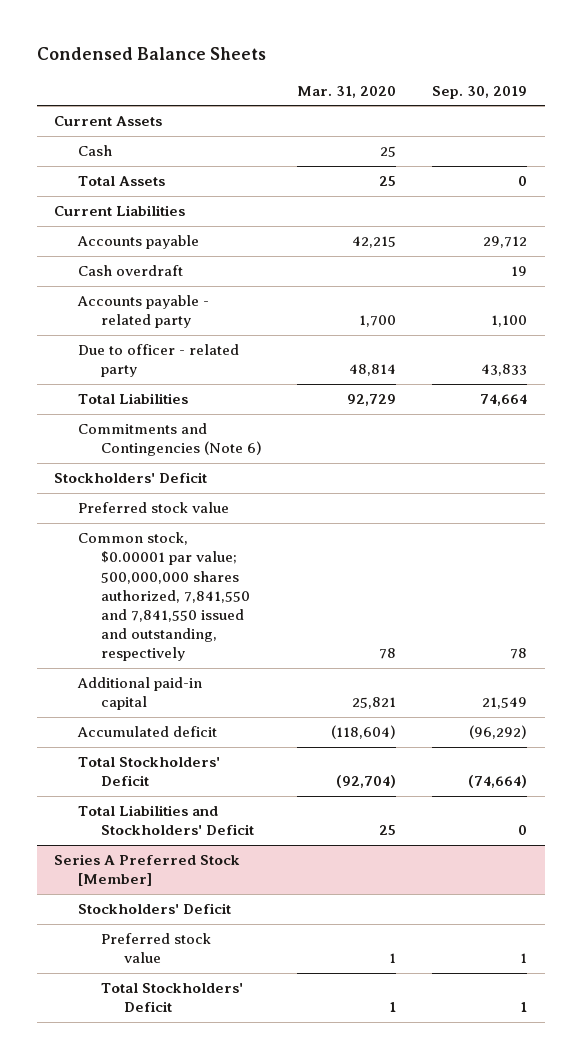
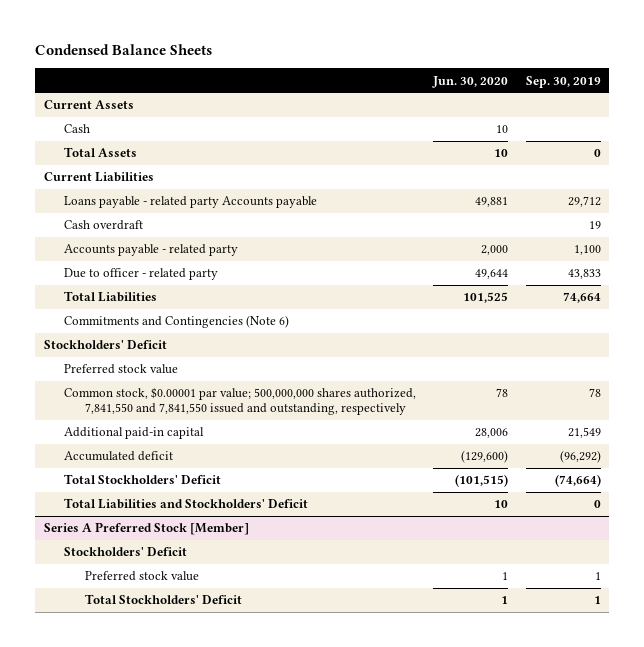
[297,85,397,98] Mar. 31, 2020 -> none
none -> [432,75,509,88] Jun. 30, 2020
[76,235,199,250] Accounts payable -> [64,196,318,209] Loans payable - related party Accounts payable

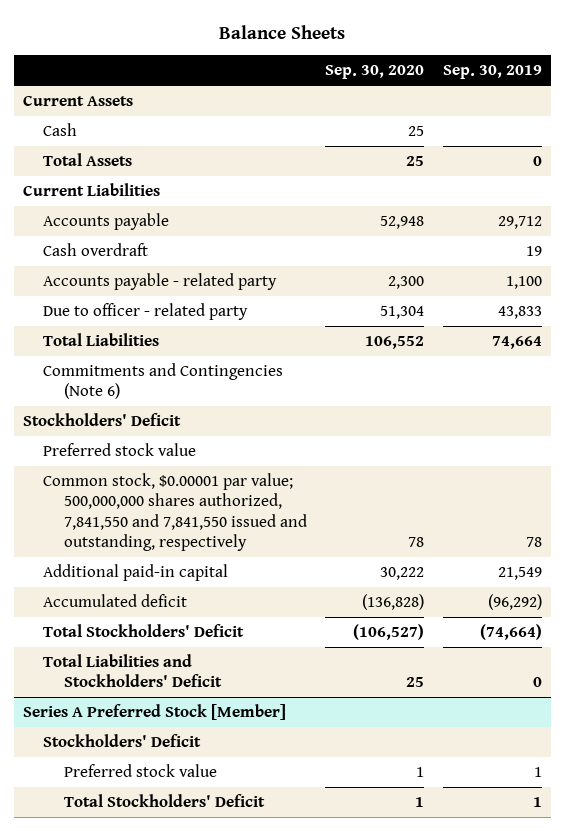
[35,44,213,56] Condensed Balance Sheets -> [219,24,346,39] Balance Sheets
[432,75,509,88] Jun. 30, 2020 -> none
none -> [325,65,425,80] Sep. 30, 2020
[64,196,318,209] Loans payable - related party Accounts payable -> [43,213,170,231] Accounts payable

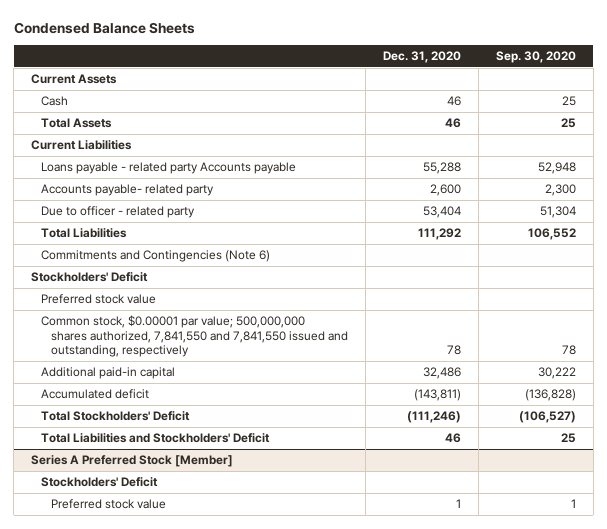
[219,24,346,39] Balance Sheets -> [13,21,195,34] Condensed Balance Sheets
[442,65,542,80] Sep. 30, 2019 -> none
none -> [382,50,461,63] Dec. 31, 2020
[43,243,149,257] Cash overdraft -> none
[43,213,170,231] Accounts payable -> [41,162,297,175] Loans payable - related party Accounts payable
[43,273,278,291] Accounts payable - related party -> [41,184,215,197] Accounts payable- related party
[64,794,266,808] Total Stockholders' Deficit -> none

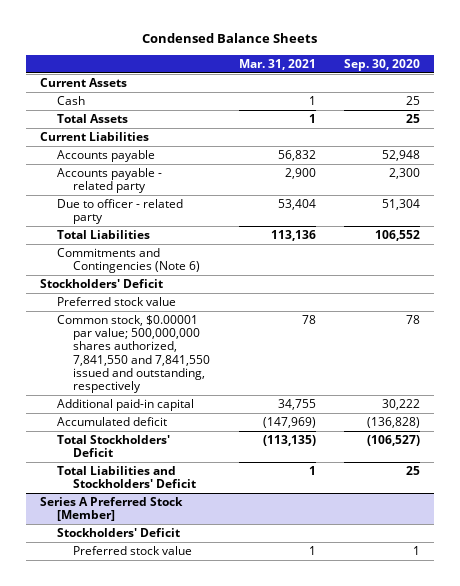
[382,50,461,63] Dec. 31, 2020 -> none
none -> [238,58,316,70] Mar. 31, 2021
[41,162,297,175] Loans payable - related party Accounts payable -> [56,149,155,162] Accounts payable
[41,184,215,197] Accounts payable- related party -> [56,167,162,194] Accounts payable - related party

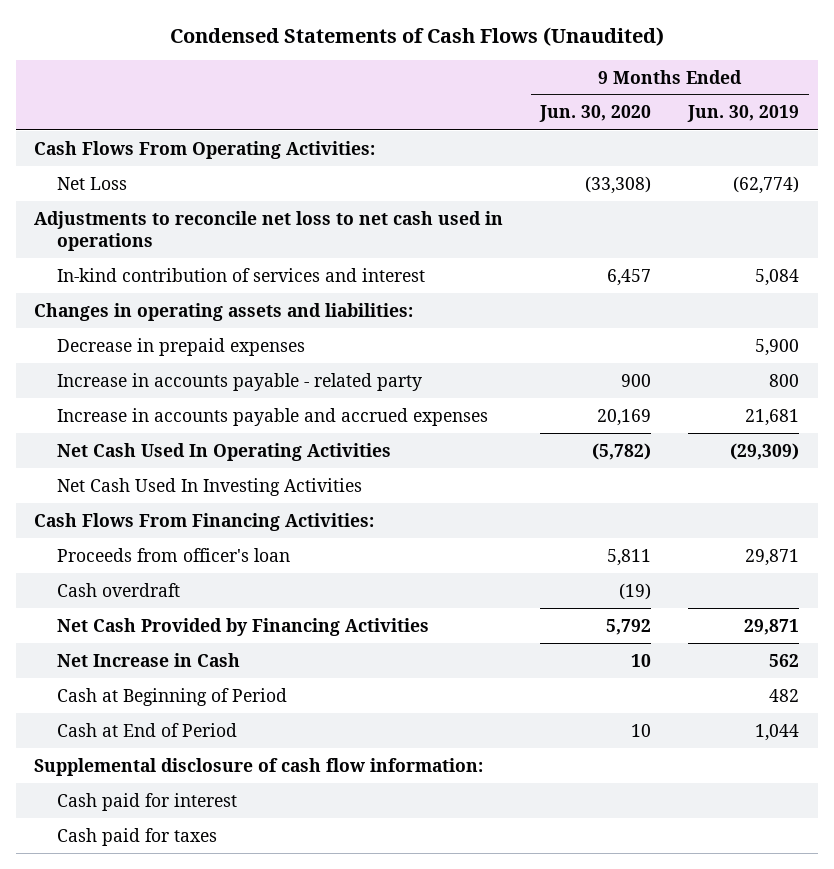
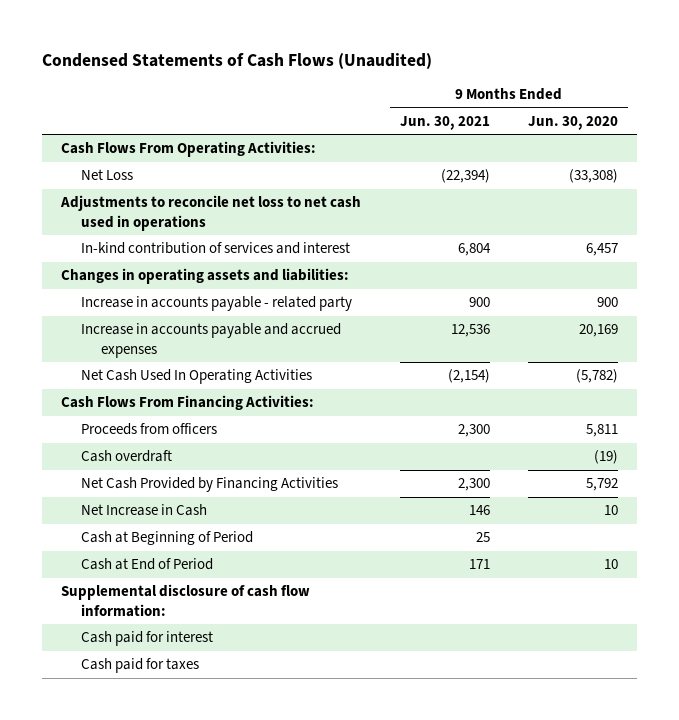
[687,105,800,123] Jun. 30, 2019 -> none
none -> [399,115,490,130] Jun. 30, 2021
[57,337,306,356] Decrease in prepaid expenses -> none
[57,477,363,496] Net Cash Used In Investing Activities -> none
[57,547,291,562] Proceeds from officer's loan -> [81,423,218,436] Proceeds from officers

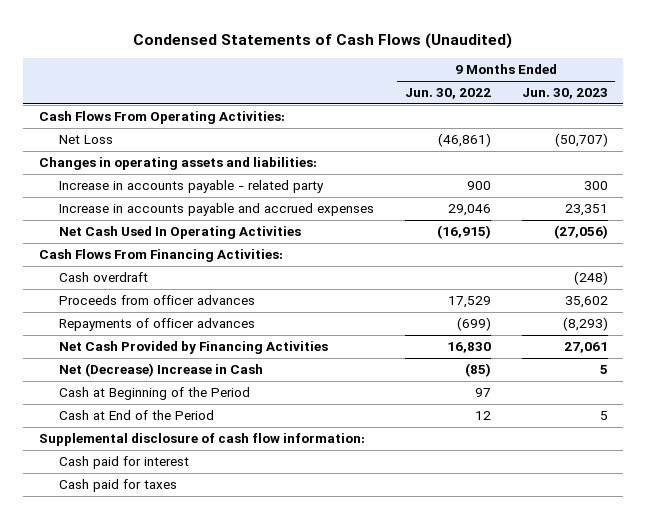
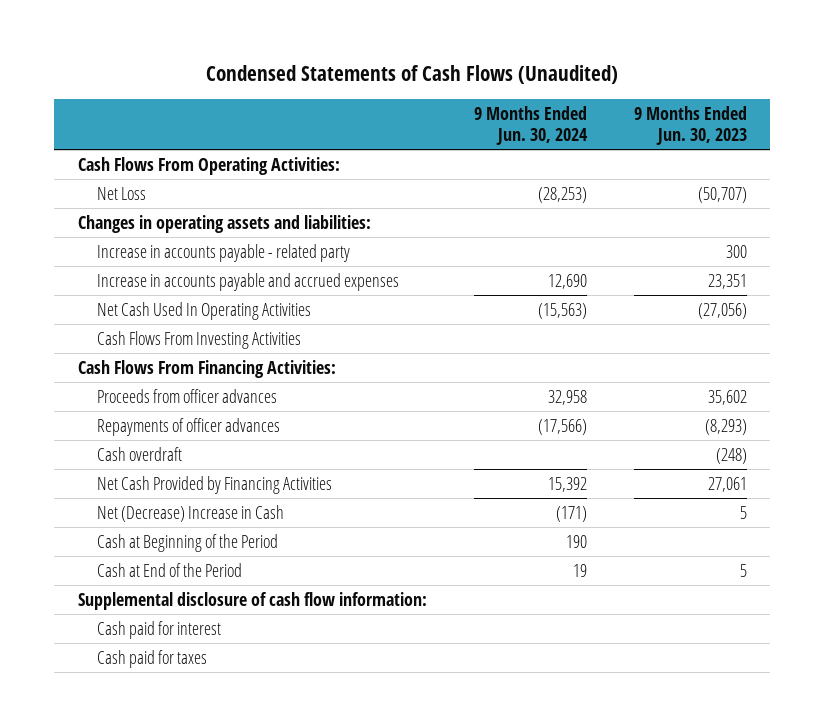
[404,88,491,100] Jun. 30, 2022 -> none
none -> [473,105,588,145] 9 Months Ended Jun. 30, 2024
none -> [96,330,301,349] Cash Flows From Investing Activities
[59,272,149,283] Cash overdraft -> [96,446,182,461] Cash overdraft

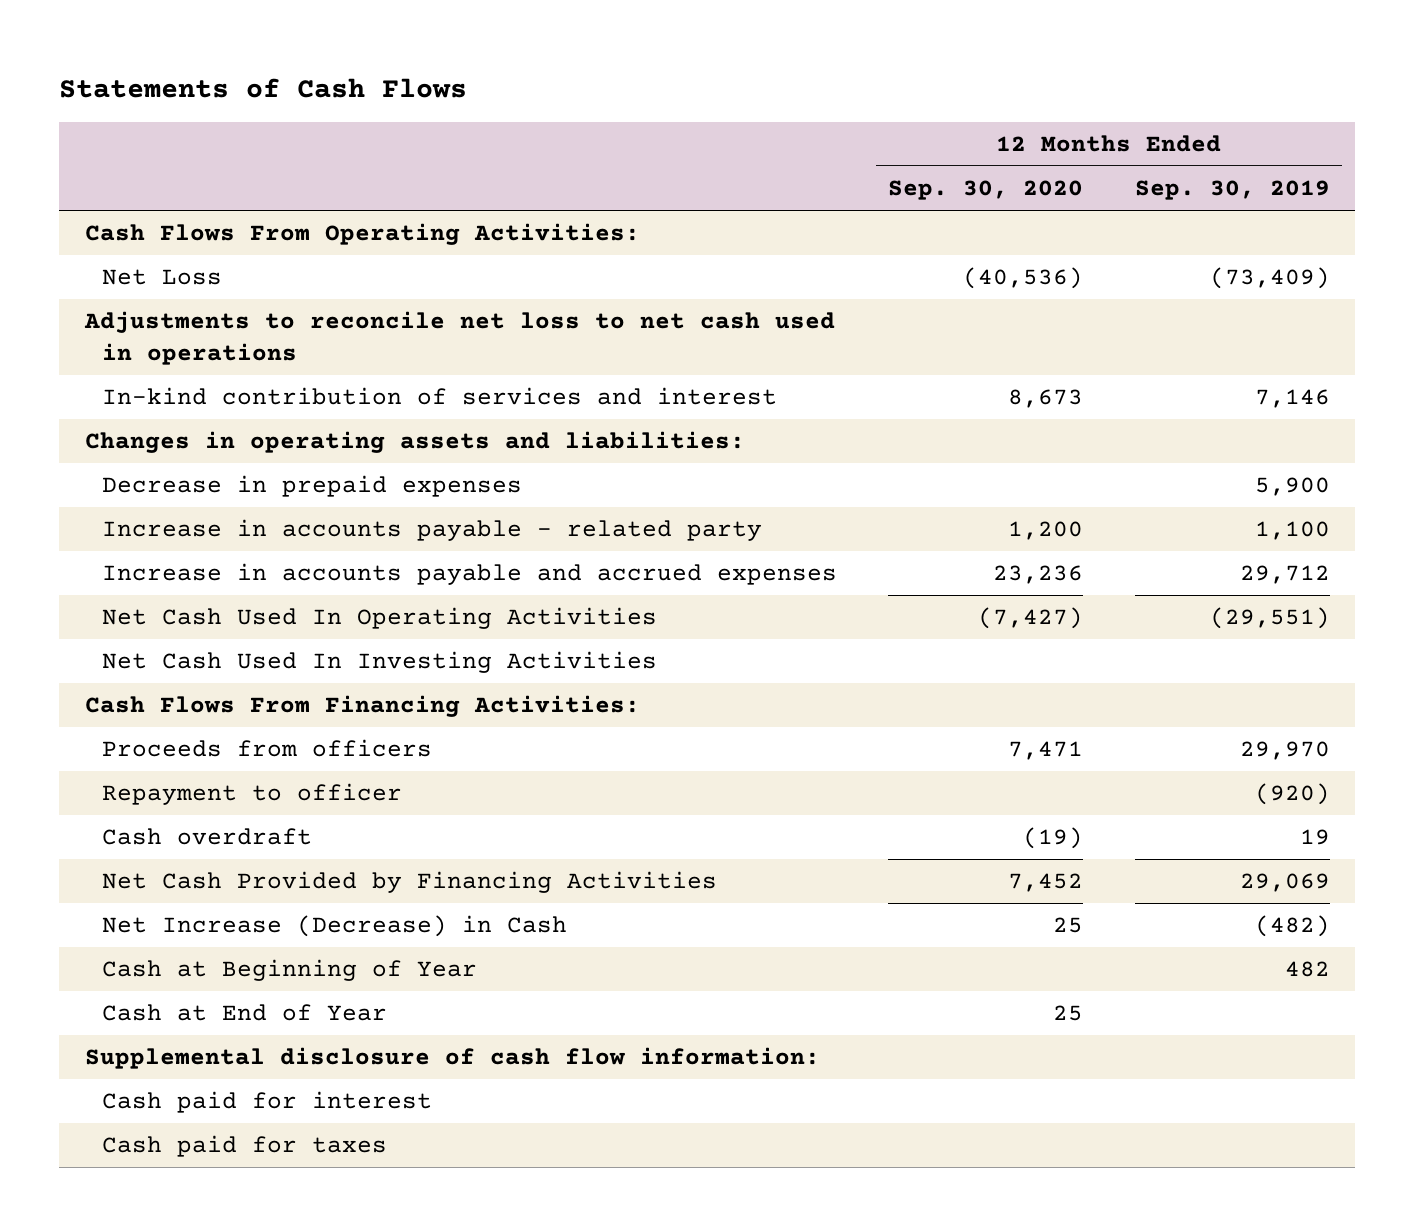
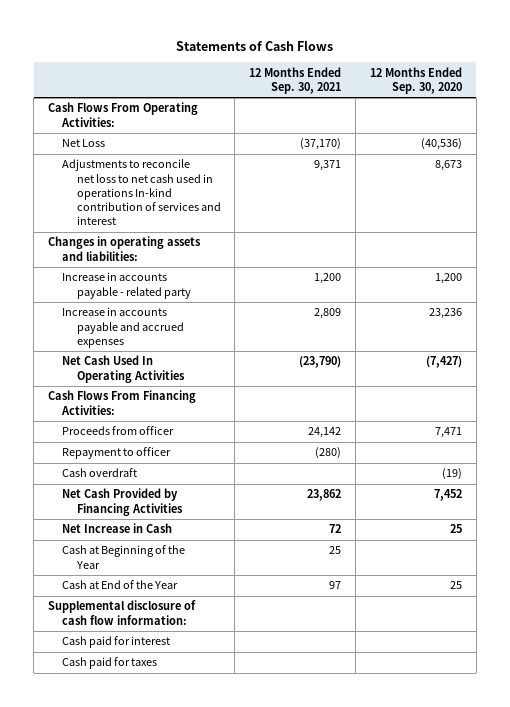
[1134,180,1330,201] Sep. 30, 2019 -> none
none -> [249,66,342,94] 12 Months Ended Sep. 30, 2021
[83,311,835,365] Adjustments to reconcile net loss to net cash used in operations -> none
[102,387,778,406] In-kind contribution of services and interest -> [62,159,221,226] Adjustments to reconcile net loss to net cash used in operations In-kind contribution of services and interest
[102,475,523,498] Decrease in prepaid expenses -> none
[102,651,658,674] Net Cash Used In Investing Activities -> none
[102,739,433,758] Proceeds from officers -> [62,426,175,436] Proceeds from officer
[102,915,568,938] Net Increase (Decrease) in Cash -> [62,523,173,534] Net Increase in Cash
[102,959,478,982] Cash at Beginning of Year -> [62,545,186,569] Cash at Beginning of the Year
[102,1004,388,1022] Cash at End of Year -> [62,580,179,590] Cash at End of the Year

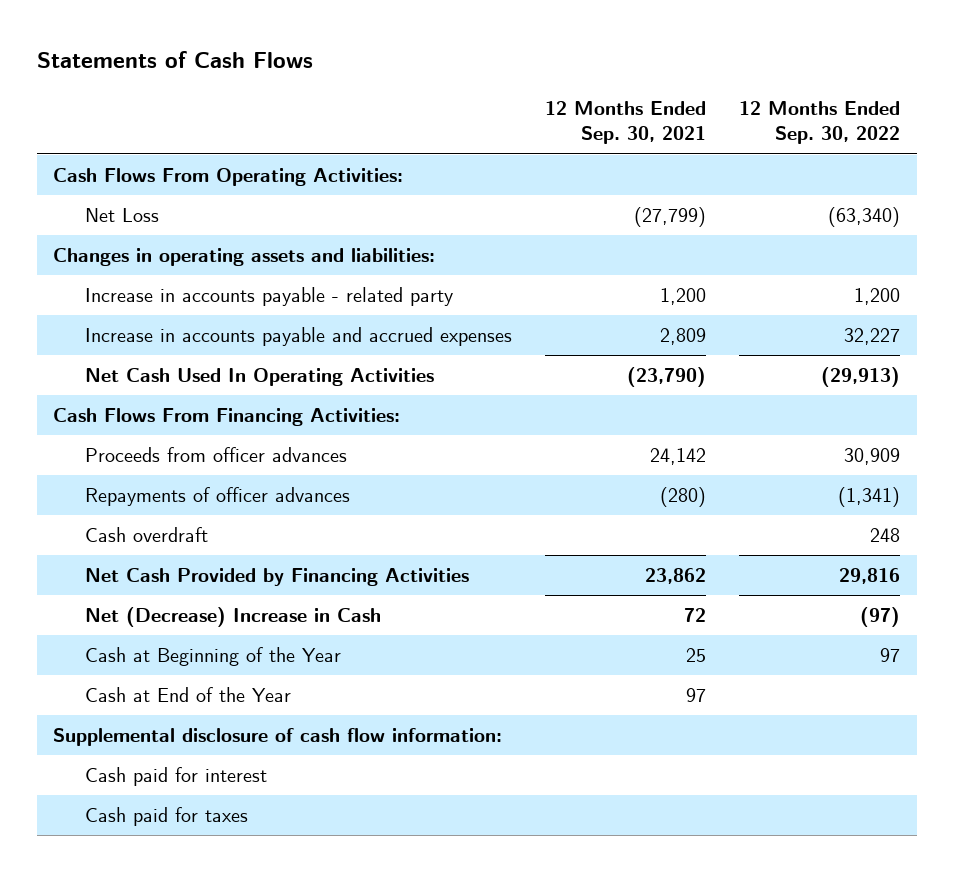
[369,66,462,94] 12 Months Ended Sep. 30, 2020 -> none
none -> [739,101,901,145] 12 Months Ended Sep. 30, 2022
[62,159,221,226] Adjustments to reconcile net loss to net cash used in operations In-kind contribution of services and interest -> none
[300,138,342,151] (37,170) -> [634,207,707,228] (27,799)
[62,426,175,436] Proceeds from officer -> [85,447,348,463] Proceeds from officer advances
[62,447,172,460] Repayment to officer -> [85,487,351,507] Repayments of officer advances
[62,523,173,534] Net Increase in Cash -> [85,607,382,628] Net (Decrease) Increase in Cash

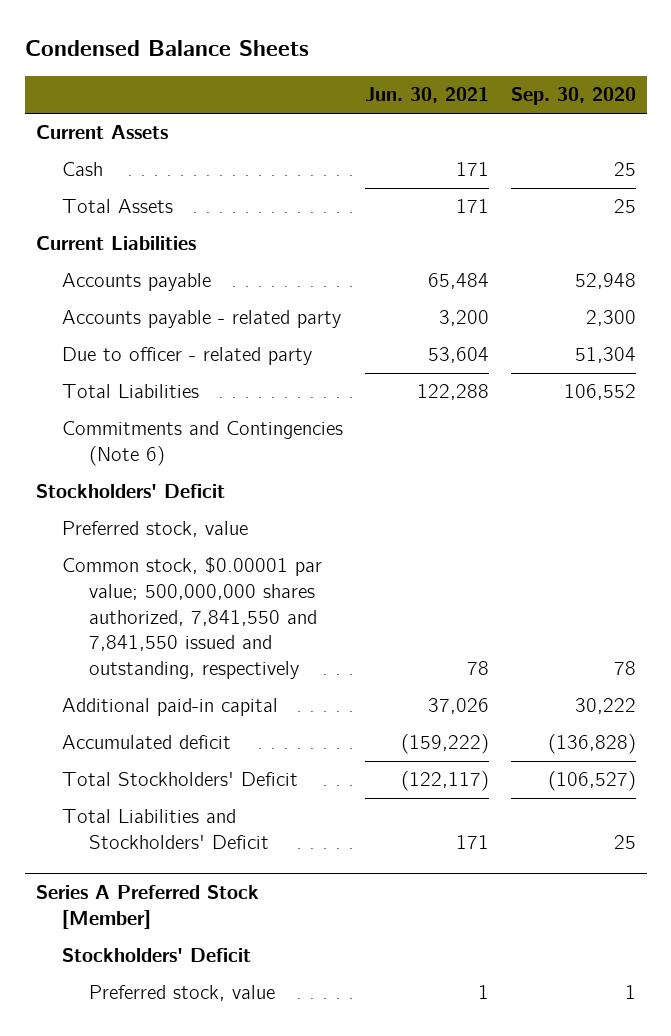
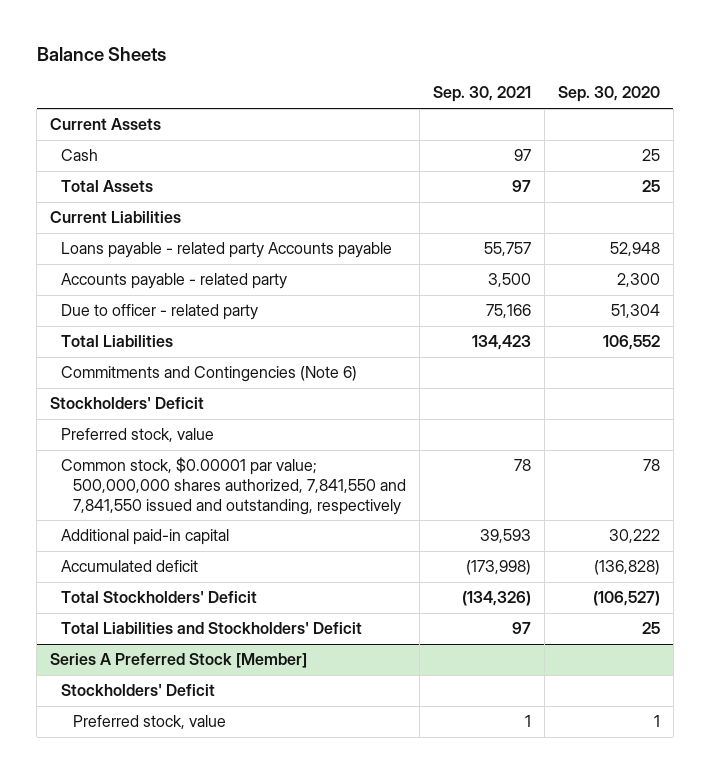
[24,39,309,56] Condensed Balance Sheets -> [36,47,166,62] Balance Sheets
[365,87,490,104] Jun. 30, 2021 -> none
none -> [432,86,531,103] Sep. 30, 2021
[62,273,212,292] Accounts payable -> [61,242,393,259] Loans payable - related party Accounts payable

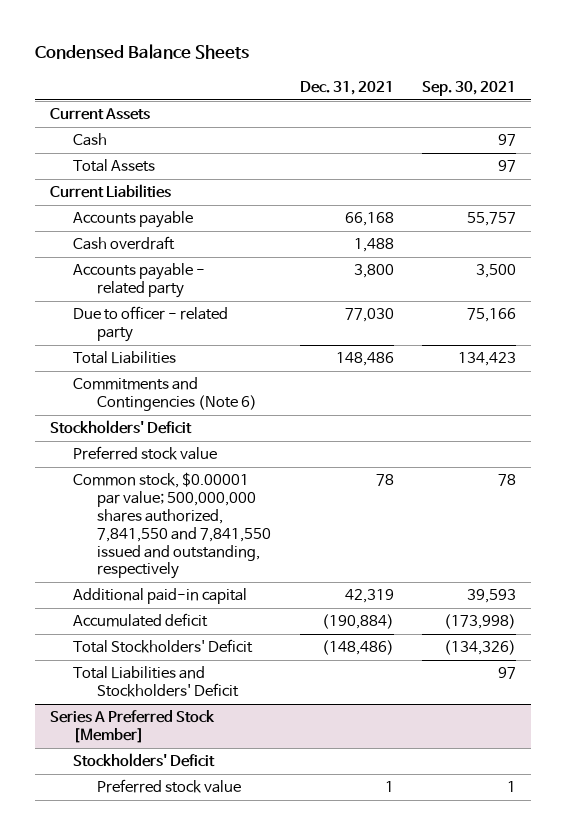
[36,47,166,62] Balance Sheets -> [35,44,250,60] Condensed Balance Sheets
[557,86,660,103] Sep. 30, 2020 -> none
none -> [299,80,394,95] Dec. 31, 2021
[61,242,393,259] Loans payable - related party Accounts payable -> [73,211,194,229] Accounts payable
none -> [73,236,176,251] Cash overdraft
[61,428,215,443] Preferred stock, value -> [73,446,218,461] Preferred stock value
[72,715,226,730] Preferred stock, value -> [96,779,241,794] Preferred stock value

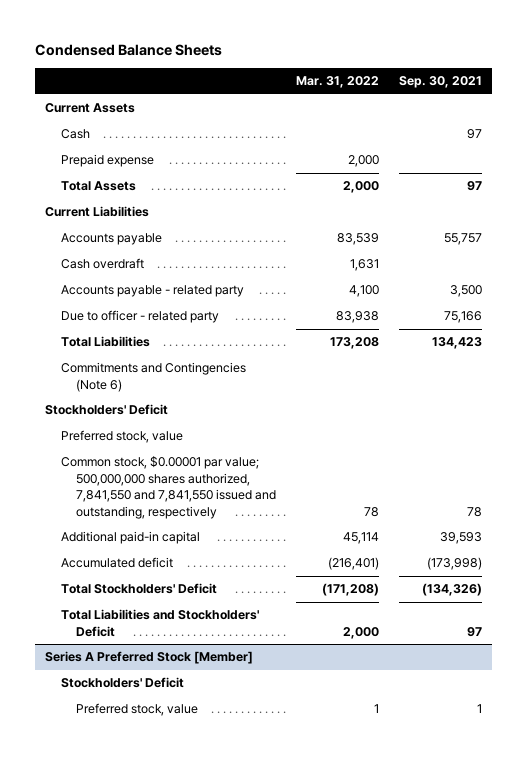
[299,80,394,95] Dec. 31, 2021 -> none
none -> [296,76,380,89] Mar. 31, 2022
none -> [60,154,154,168] Prepaid expense
[73,446,218,461] Preferred stock value -> [60,430,183,444] Preferred stock, value
[96,779,241,794] Preferred stock value -> [76,703,199,717] Preferred stock, value

